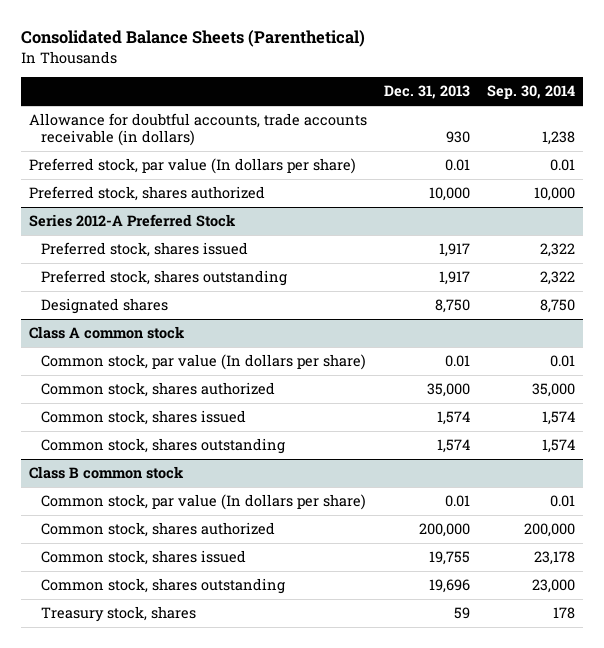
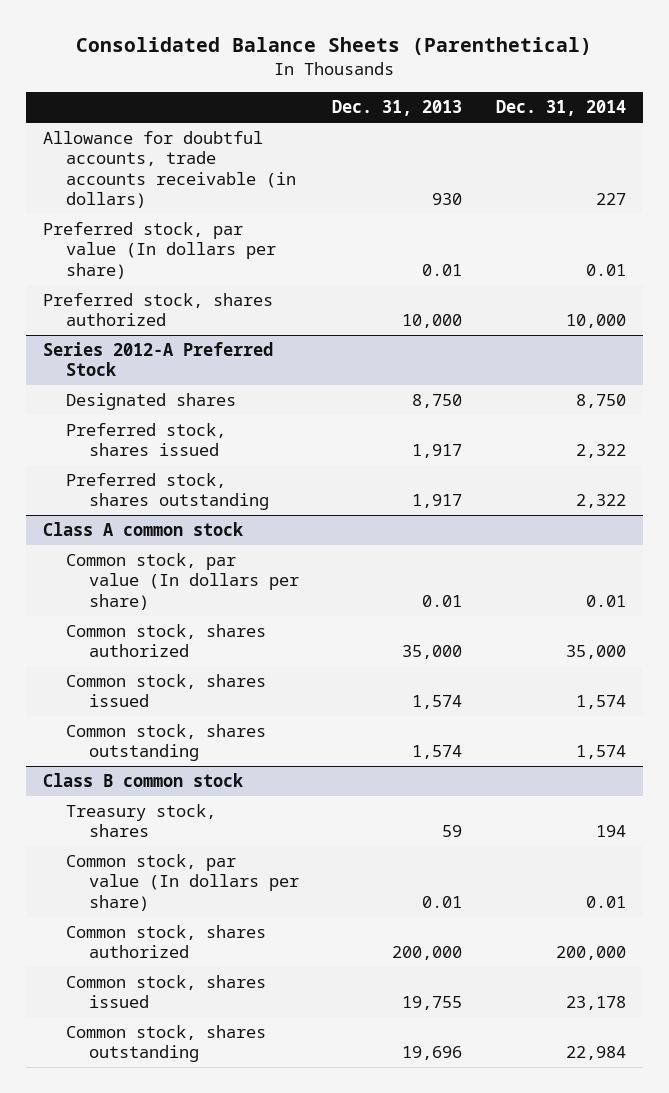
[486,85,575,100] Sep. 30, 2014 -> none
none -> [495,100,626,117] Dec. 31, 2014
[41,298,169,315] Designated shares -> [65,393,236,411] Designated shares
[41,606,197,623] Treasury stock, shares -> [65,804,216,838] Treasury stock, shares

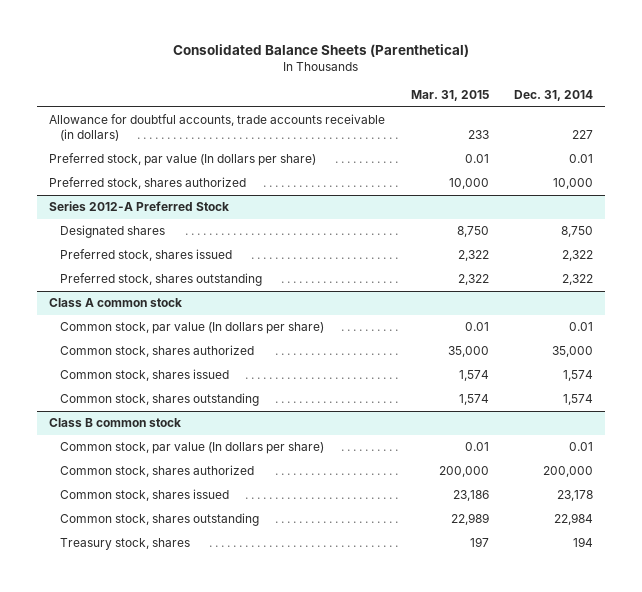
[332,100,463,117] Dec. 31, 2013 -> none
none -> [410,90,489,102] Mar. 31, 2015
[65,804,216,838] Treasury stock, shares -> [59,538,190,551] Treasury stock, shares

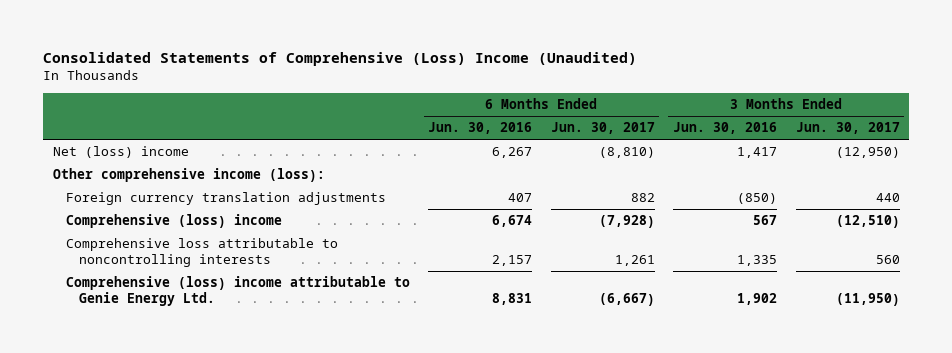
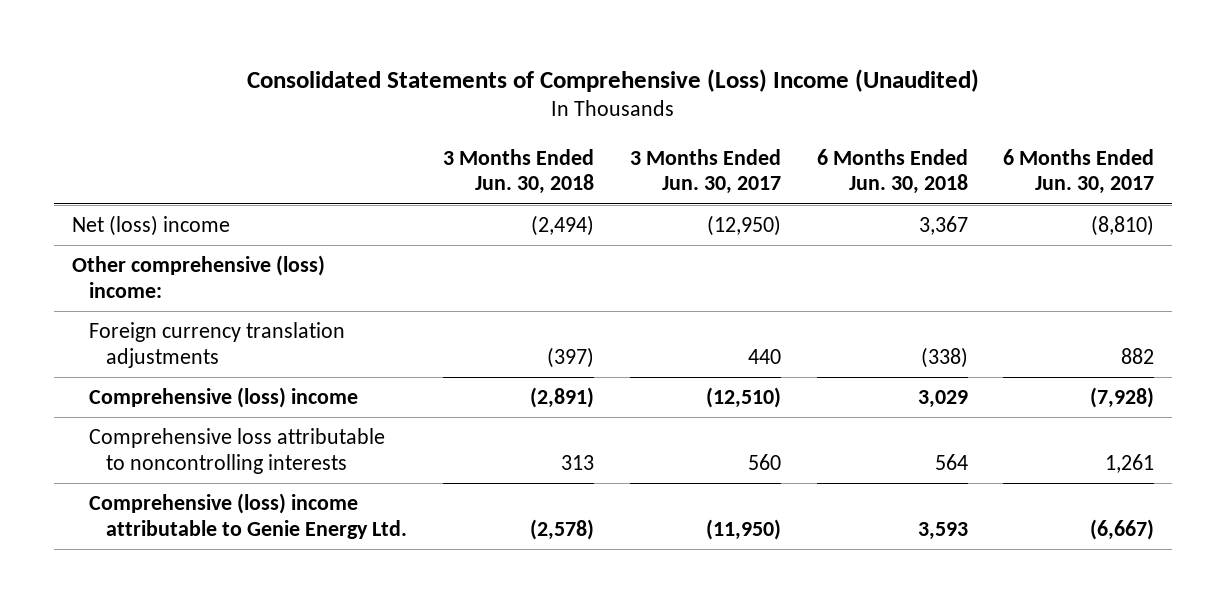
[428,122,533,135] Jun. 30, 2016 -> none
[673,122,778,135] Jun. 30, 2016 -> none
none -> [442,148,594,195] 3 Months Ended Jun. 30, 2018
none -> [816,148,968,195] 6 Months Ended Jun. 30, 2018
[52,168,325,183] Other comprehensive income (loss): -> [72,254,326,298] Other comprehensive (loss) income:

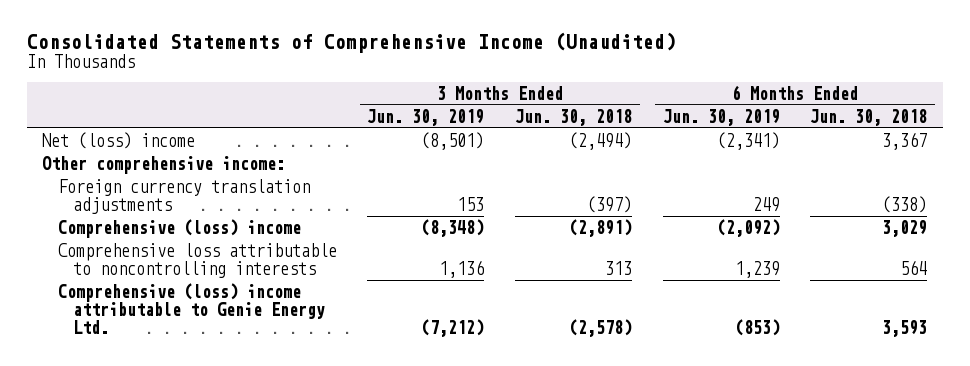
[247,68,980,92] Consolidated Statements of Comprehensive (Loss) Income (Unaudited) -> [27,31,677,53] Consolidated Statements of Comprehensive Income (Unaudited)
[629,148,781,195] 3 Months Ended Jun. 30, 2017 -> none
[1003,148,1155,195] 6 Months Ended Jun. 30, 2017 -> none
none -> [367,108,485,126] Jun. 30, 2019
none -> [662,108,780,126] Jun. 30, 2019
[72,254,326,298] Other comprehensive (loss) income: -> [42,155,286,174] Other comprehensive income:

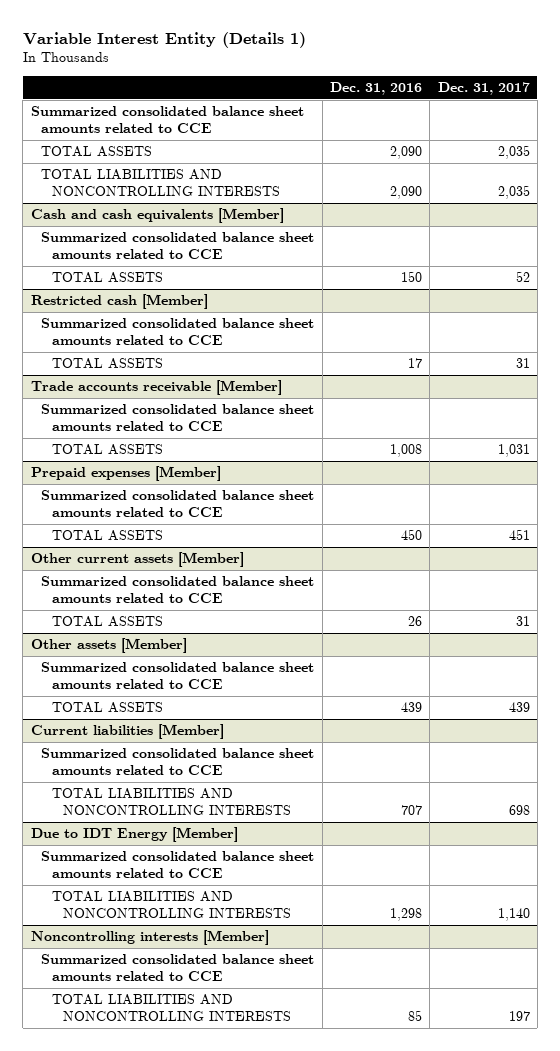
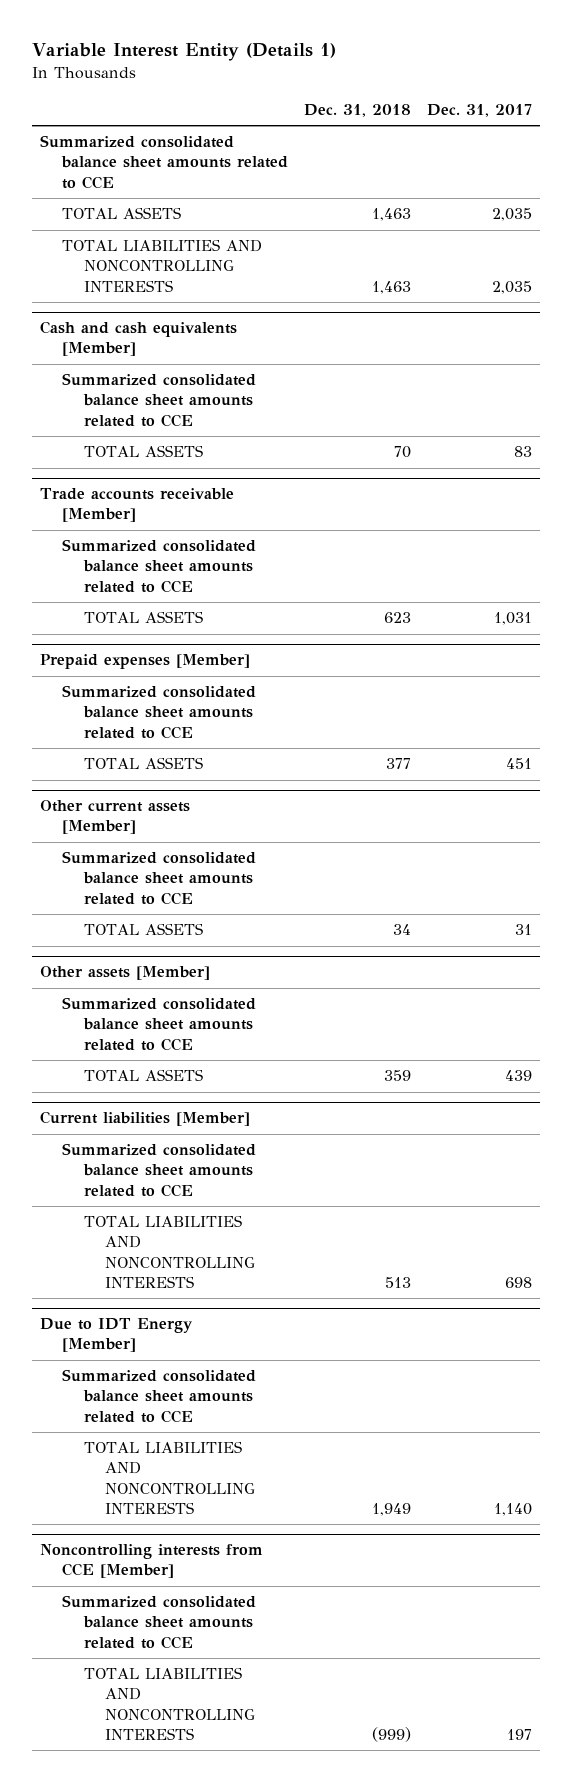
[329,81,422,95] Dec. 31, 2016 -> none
none -> [303,104,411,118] Dec. 31, 2018
[30,294,208,310] Restricted cash [Member] -> none
[41,318,315,346] Summarized consolidated balance sheet amounts related to CCE -> none
[51,358,163,370] TOTAL ASSETS -> none
[515,271,530,283] 52 -> [513,446,532,458] 83
[30,930,269,946] Noncontrolling interests [Member] -> [39,1544,263,1579] Noncontrolling interests from CCE [Member]

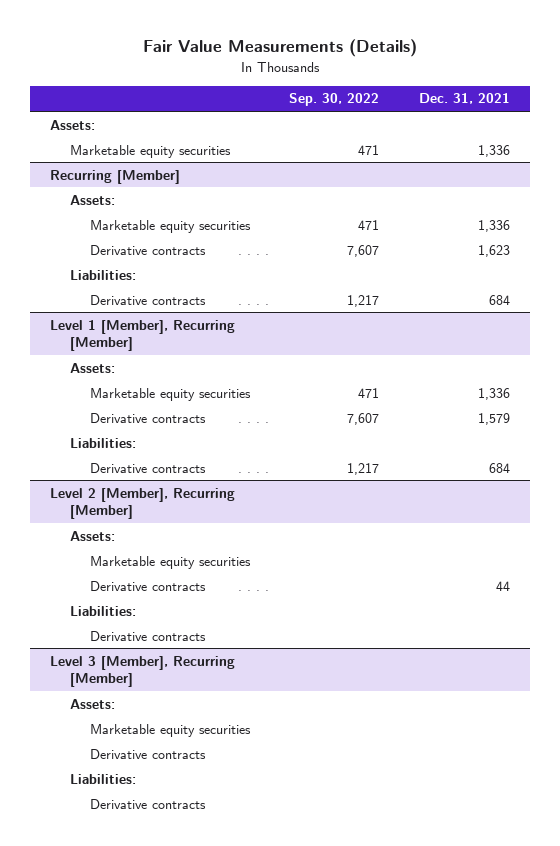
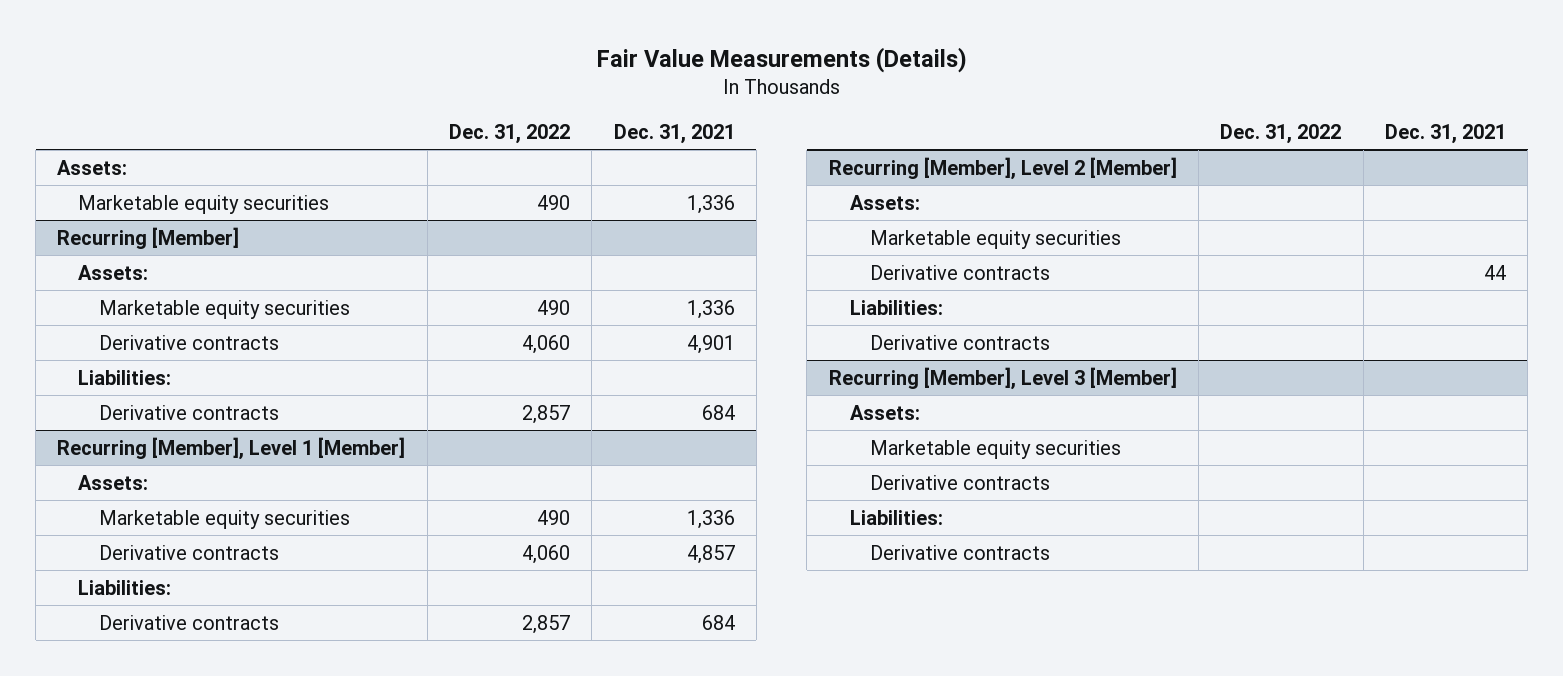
[289,93,380,107] Sep. 30, 2022 -> none
none -> [448,124,570,145] Dec. 31, 2022
[478,244,511,257] 1,623 -> [686,334,735,354] 4,901
[50,319,236,352] Level 1 [Member], Recurring [Member] -> [57,436,406,460] Recurring [Member], Level 1 [Member]
[478,412,511,425] 1,579 -> [686,544,735,564] 4,857
[50,487,236,520] Level 2 [Member], Recurring [Member] -> [828,156,1177,180] Recurring [Member], Level 2 [Member]
[50,655,236,688] Level 3 [Member], Recurring [Member] -> [828,366,1177,390] Recurring [Member], Level 3 [Member]

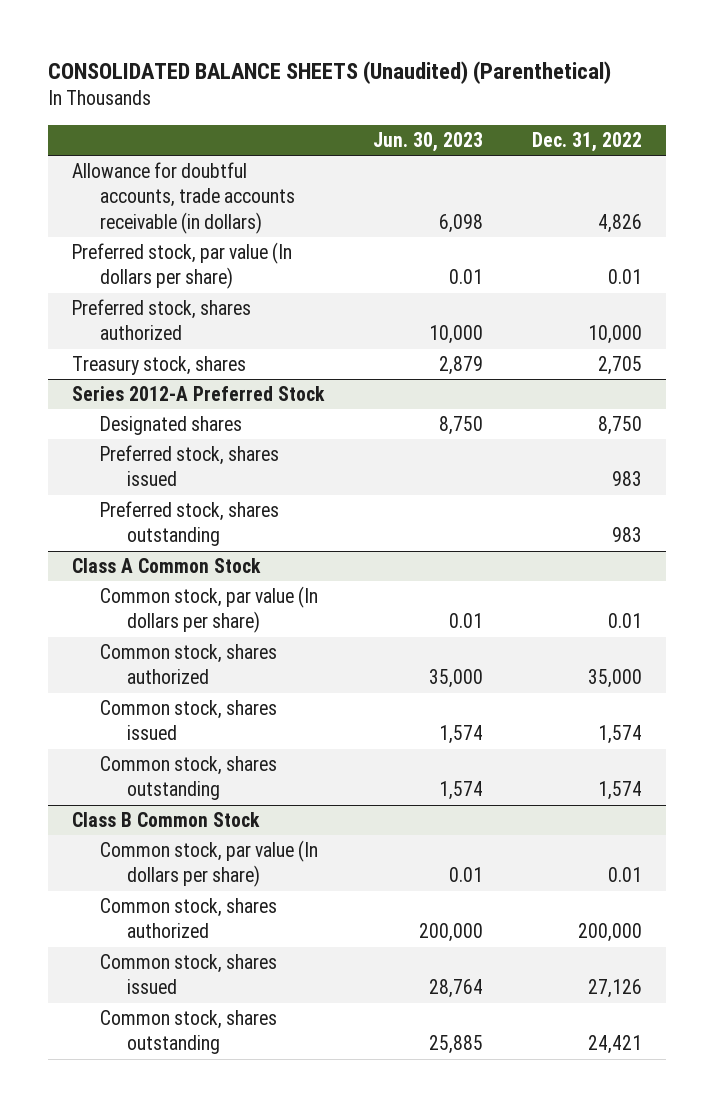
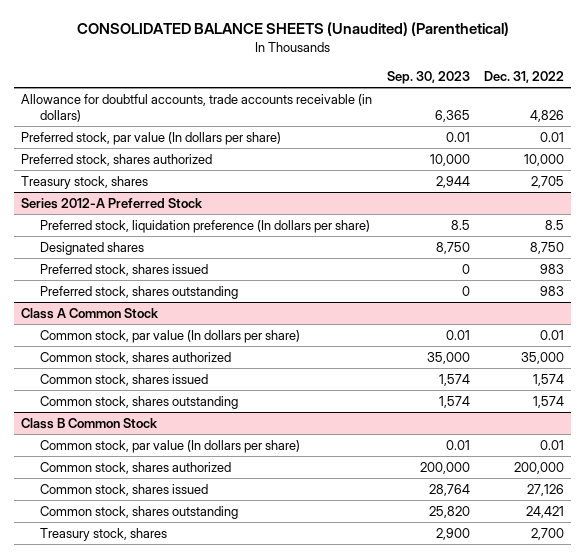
[372,132,483,153] Jun. 30, 2023 -> none
none -> [386,71,470,85] Sep. 30, 2023
none -> [40,219,371,233] Preferred stock, liquidation preference (In dollars per share)
none -> [40,527,168,541] Treasury stock, shares

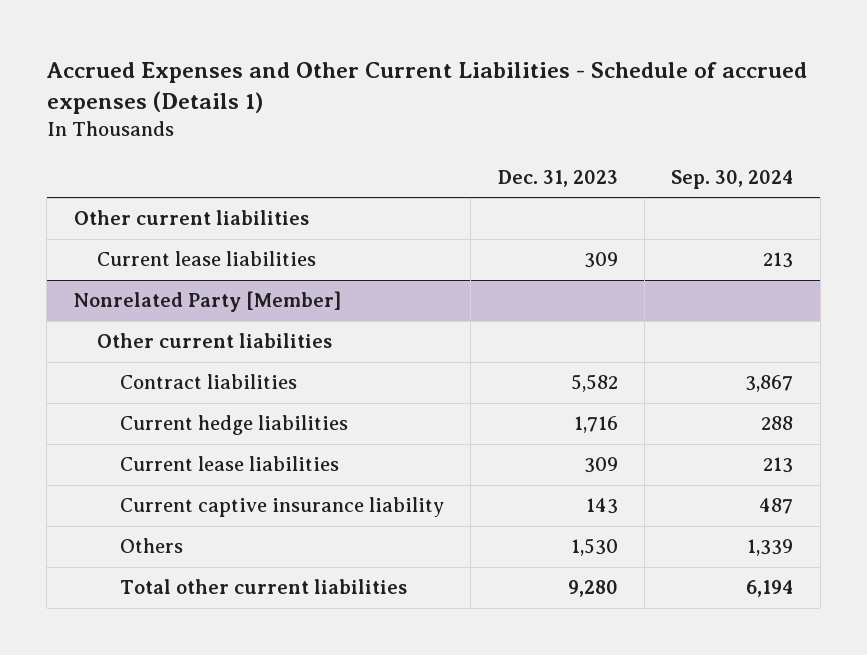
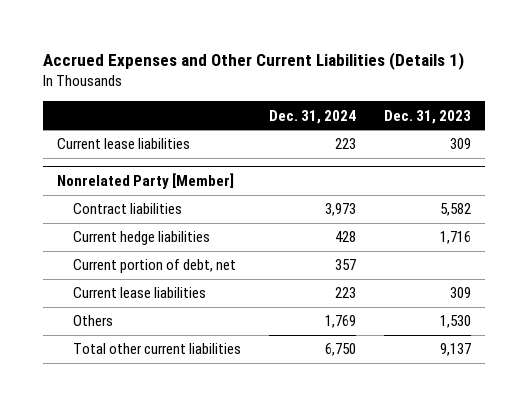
[45,62,807,115] Accrued Expenses and Other Current Liabilities - Schedule of accrued expenses (Details 1) -> [42,51,464,70] Accrued Expenses and Other Current Liabilities (Details 1)
[671,169,794,189] Sep. 30, 2024 -> none
none -> [269,109,357,124] Dec. 31, 2024
[73,210,309,226] Other current liabilities -> none
[96,333,332,349] Other current liabilities -> none
none -> [73,259,237,274] Current portion of debt, net
[119,497,444,518] Current captive insurance liability -> none
[567,580,618,598] 9,280 -> [440,343,472,357] 9,137

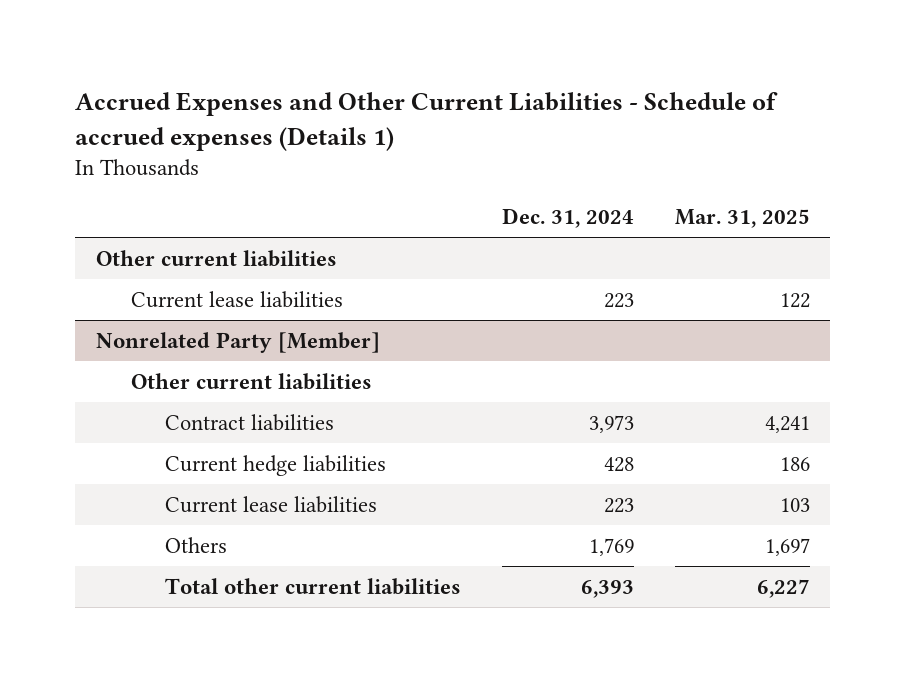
[42,51,464,70] Accrued Expenses and Other Current Liabilities (Details 1) -> [75,91,779,151] Accrued Expenses and Other Current Liabilities - Schedule of accrued expenses (Details 1)
[384,109,472,124] Dec. 31, 2023 -> none
none -> [674,209,810,229] Mar. 31, 2025
none -> [95,249,337,267] Other current liabilities
none -> [130,372,372,390] Other current liabilities
[73,259,237,274] Current portion of debt, net -> none
[325,343,357,357] 6,750 -> [581,579,635,598] 6,393

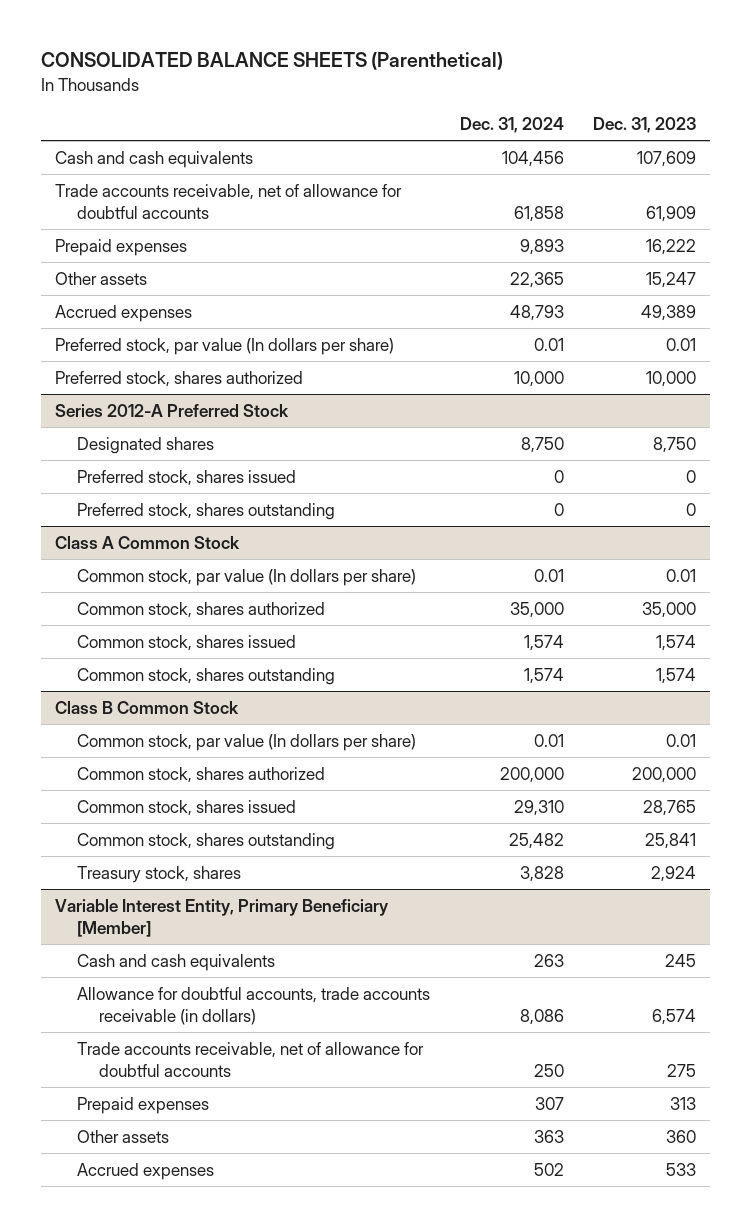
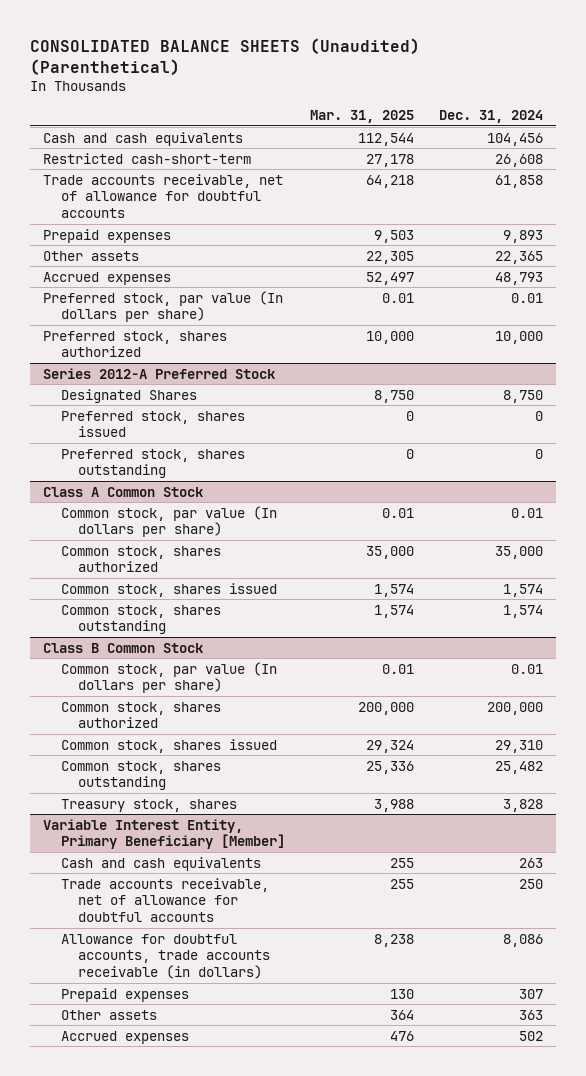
[40,52,503,71] CONSOLIDATED BALANCE SHEETS (Parenthetical) -> [30,37,421,75] CONSOLIDATED BALANCE SHEETS (Unaudited) (Parenthetical)
[592,117,696,134] Dec. 31, 2023 -> none
none -> [309,110,414,124] Mar. 31, 2025
none -> [43,152,252,164] Restricted cash-short-term
[77,436,215,454] Designated shares -> [60,388,197,403] Designated Shares
[77,986,431,1025] Allowance for doubtful accounts, trade accounts receivable (in dollars) -> [60,933,271,980] Allowance for doubtful accounts, trade accounts receivable (in dollars)

